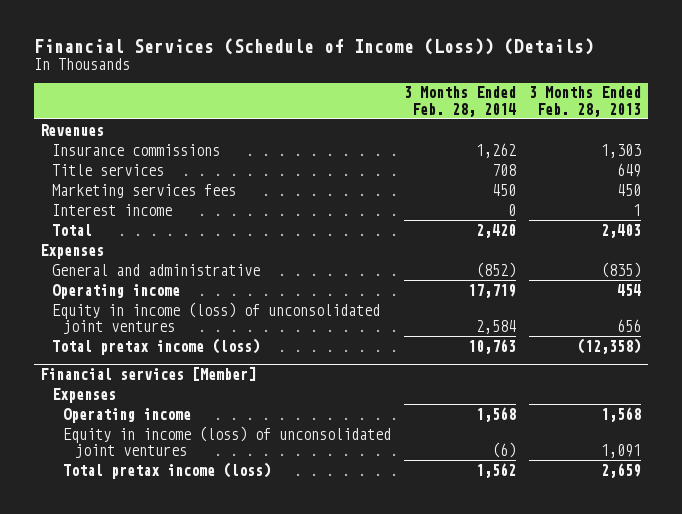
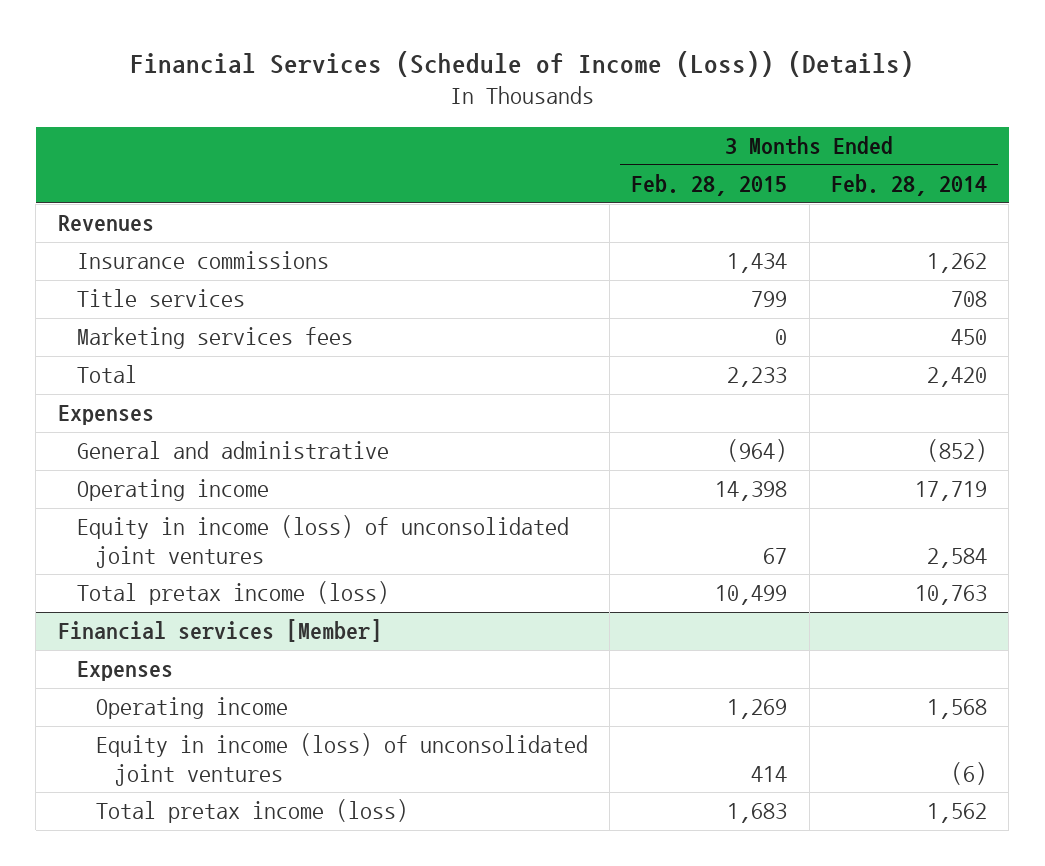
[529,86,642,117] 3 Months Ended Feb. 28, 2013 -> none
none -> [631,174,788,197] Feb. 28, 2015
[51,203,172,216] Interest income -> none

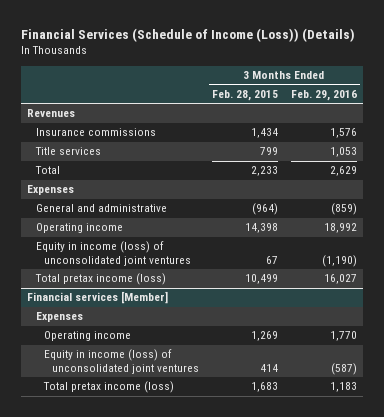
[831,174,988,197] Feb. 28, 2014 -> none
none -> [290,90,357,102] Feb. 29, 2016
[76,327,353,350] Marketing services fees -> none

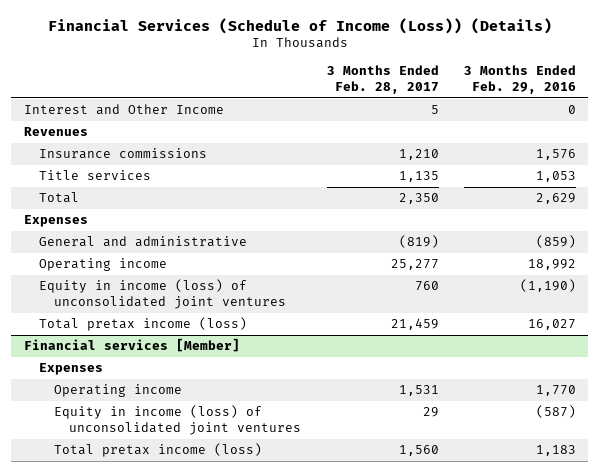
[211,90,278,102] Feb. 28, 2015 -> none
none -> [326,65,439,94] 3 Months Ended Feb. 28, 2017
none -> [23,104,224,116] Interest and Other Income

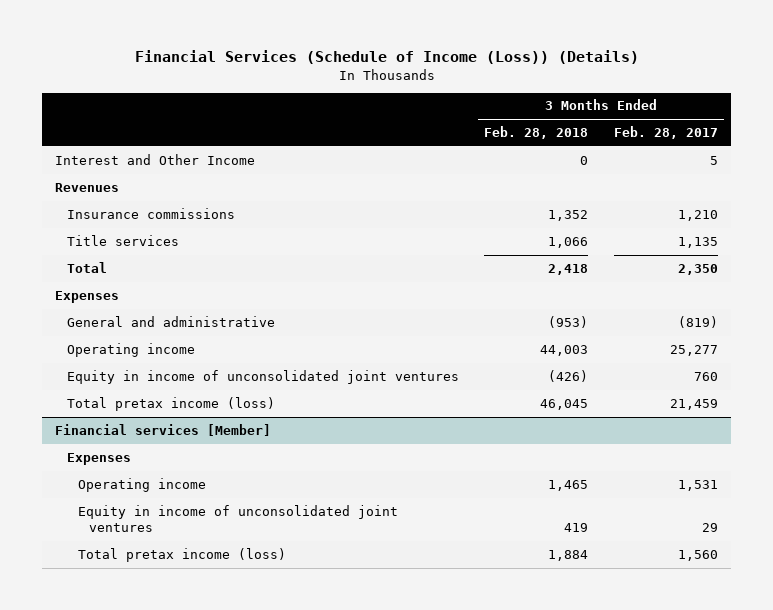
[463,65,576,94] 3 Months Ended Feb. 29, 2016 -> none
none -> [484,126,589,140] Feb. 28, 2018
[39,279,287,310] Equity in income (loss) of unconsolidated joint ventures -> [66,369,459,384] Equity in income of unconsolidated joint ventures
[54,405,302,436] Equity in income (loss) of unconsolidated joint ventures -> [77,504,398,533] Equity in income of unconsolidated joint ventures

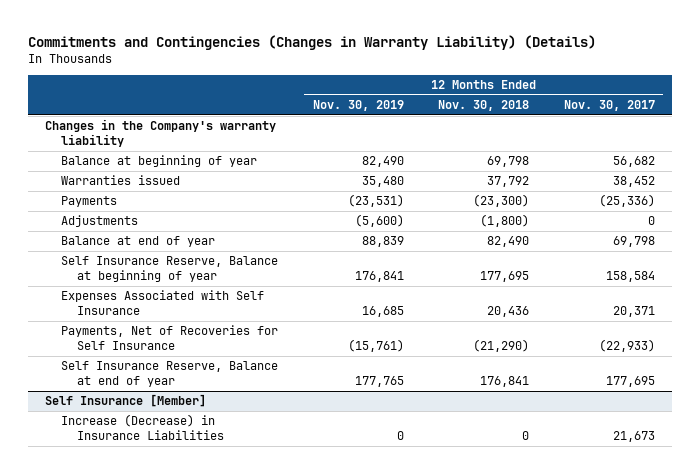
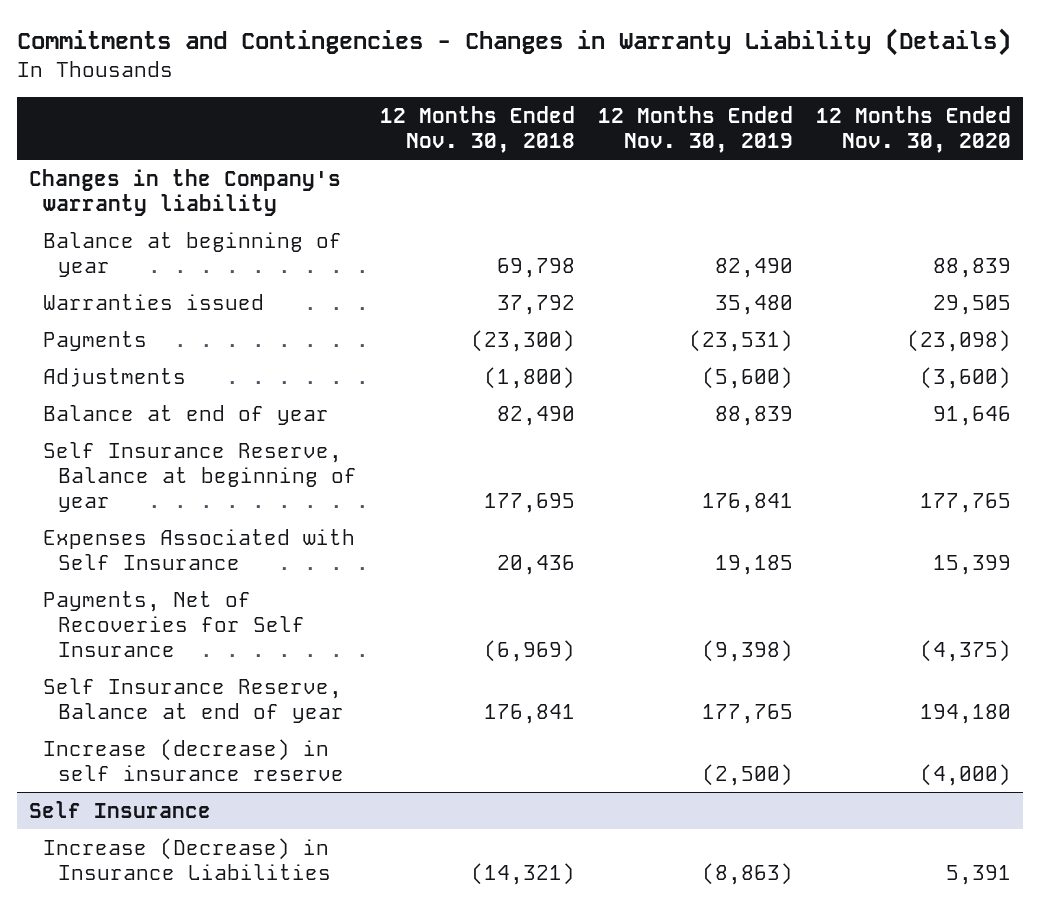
[28,34,597,50] Commitments and Contingencies (Changes in Warranty Liability) (Details) -> [17,27,1012,56] Commitments and Contingencies - Changes in Warranty Liability (Details)
[563,99,655,111] Nov. 30, 2017 -> none
none -> [816,105,1012,153] 12 Months Ended Nov. 30, 2020
[361,306,404,318] 16,685 -> [715,554,794,575] 19,185
[347,339,404,353] (15,761) -> [702,639,794,662] (9,398)
[473,339,530,353] (21,290) -> [484,639,576,662] (6,969)
none -> [43,738,345,781] Increase (decrease) in self insurance reserve
[45,394,207,408] Self Insurance [Member] -> [28,800,211,818] Self Insurance
[396,431,404,441] 0 -> [702,862,794,885] (8,863)
[522,431,530,441] 0 -> [471,862,576,885] (14,321)

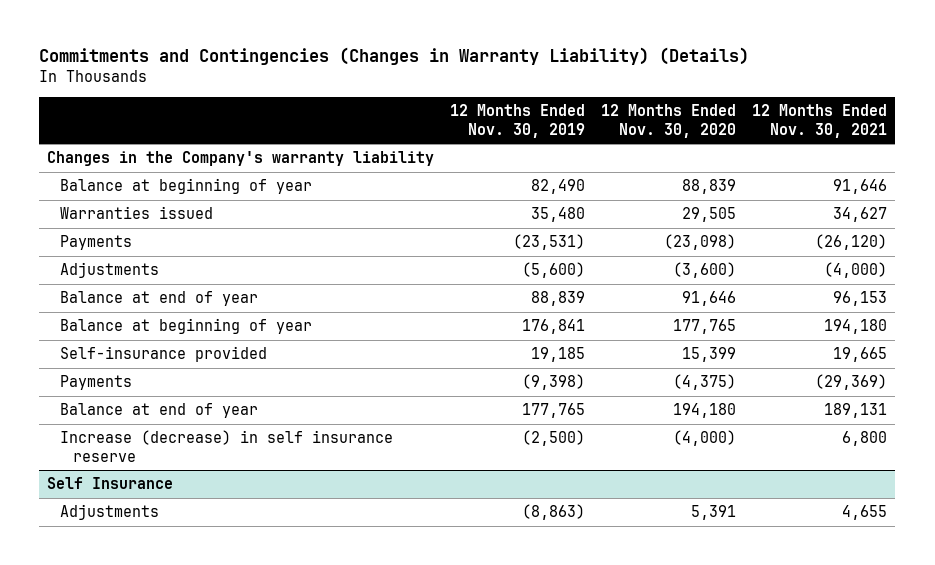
[17,27,1012,56] Commitments and Contingencies - Changes in Warranty Liability (Details) -> [39,47,750,66] Commitments and Contingencies (Changes in Warranty Liability) (Details)
[380,105,576,153] 12 Months Ended Nov. 30, 2018 -> none
none -> [752,103,888,138] 12 Months Ended Nov. 30, 2021
[43,441,358,512] Self Insurance Reserve, Balance at beginning of year -> [60,318,313,335] Balance at beginning of year
[43,528,356,570] Expenses Associated with Self Insurance -> [60,346,268,363] Self-insurance provided
[43,590,306,657] Payments, Net of Recoveries for Self Insurance -> [60,375,133,391] Payments
[43,677,345,723] Self Insurance Reserve, Balance at end of year -> [60,403,259,419] Balance at end of year
[43,837,332,880] Increase (Decrease) in Insurance Liabilities -> [60,504,160,521] Adjustments

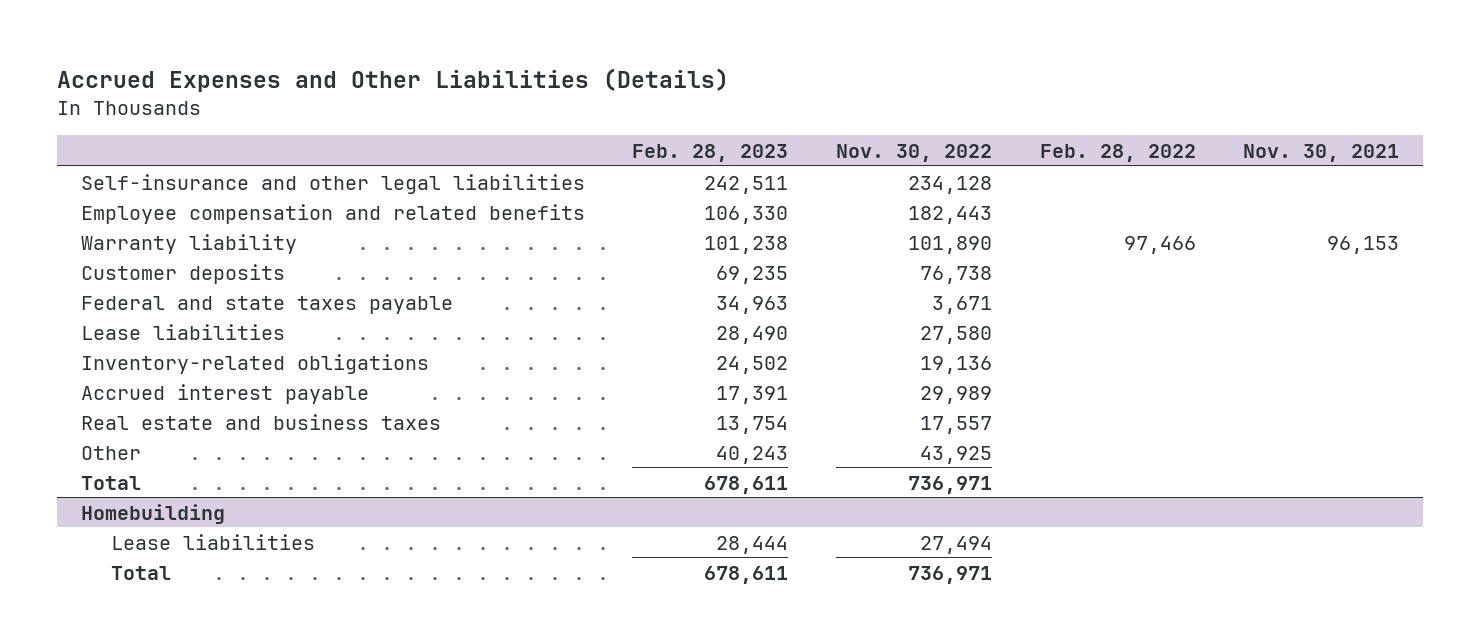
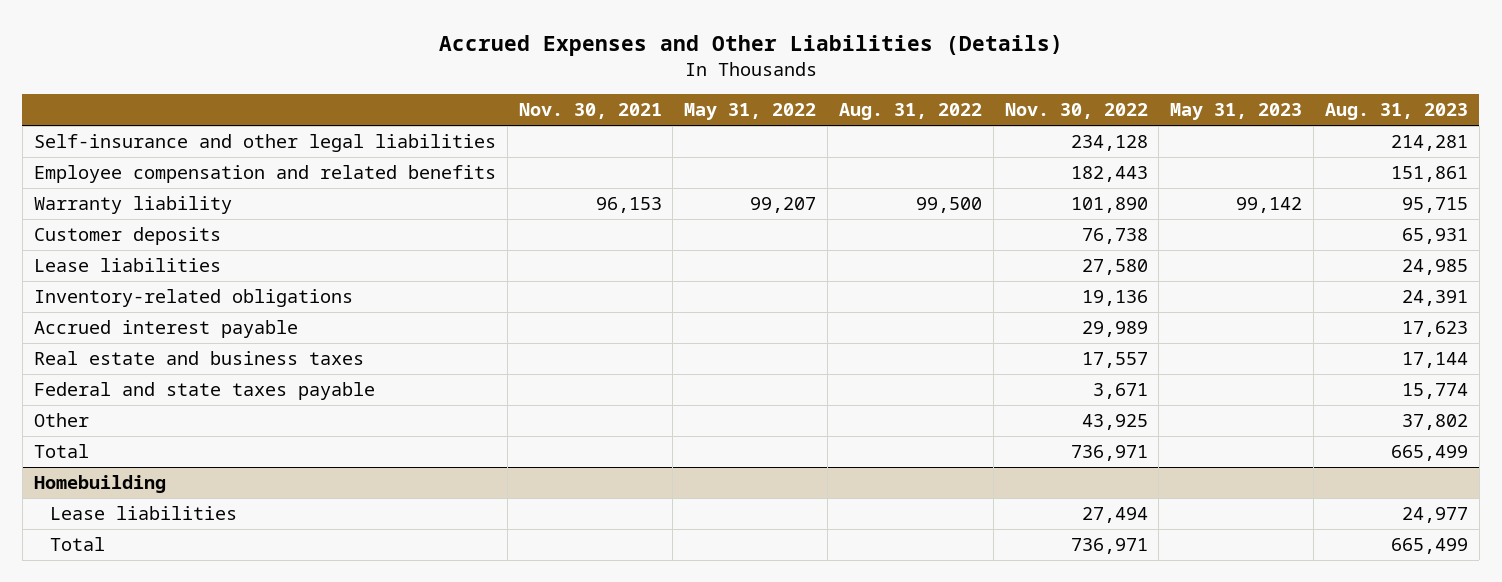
[632,143,789,162] Feb. 28, 2023 -> none
[1039,143,1196,162] Feb. 28, 2022 -> none
none -> [684,103,817,121] May 31, 2022
none -> [838,103,982,121] Aug. 31, 2022
none -> [1170,103,1303,121] May 31, 2023
none -> [1324,103,1468,121] Aug. 31, 2023
[80,295,453,314] Federal and state taxes payable -> [33,382,375,401] Federal and state taxes payable

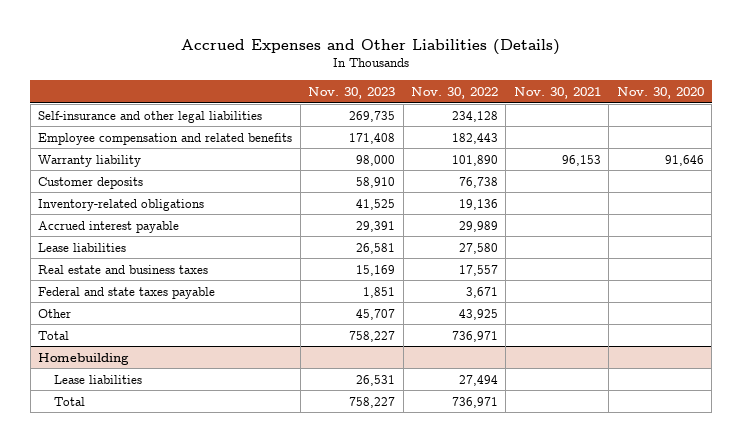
[684,103,817,121] May 31, 2022 -> none
[838,103,982,121] Aug. 31, 2022 -> none
[1170,103,1303,121] May 31, 2023 -> none
[1324,103,1468,121] Aug. 31, 2023 -> none
none -> [308,86,396,99] Nov. 30, 2023
none -> [616,86,704,99] Nov. 30, 2020
[33,258,221,273] Lease liabilities -> [38,242,127,252] Lease liabilities

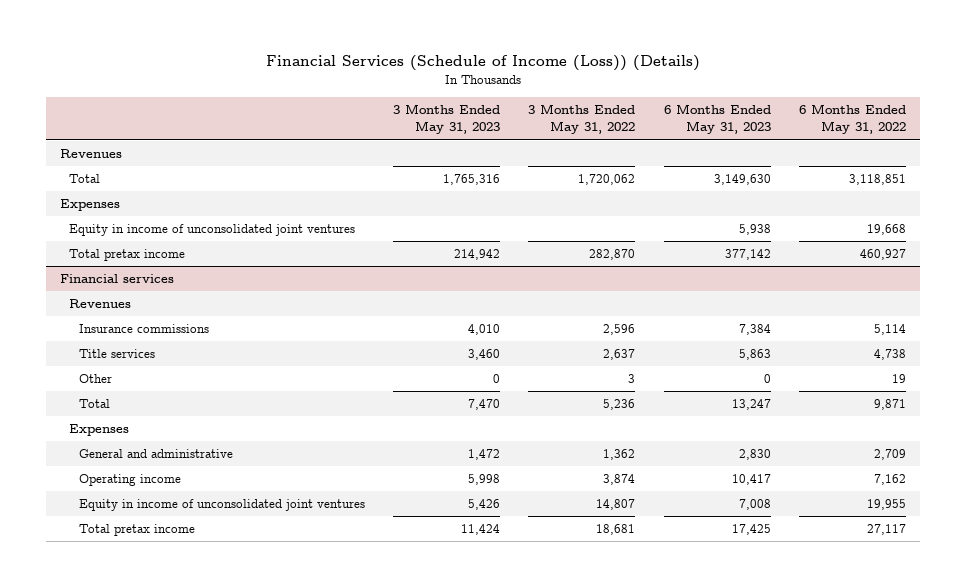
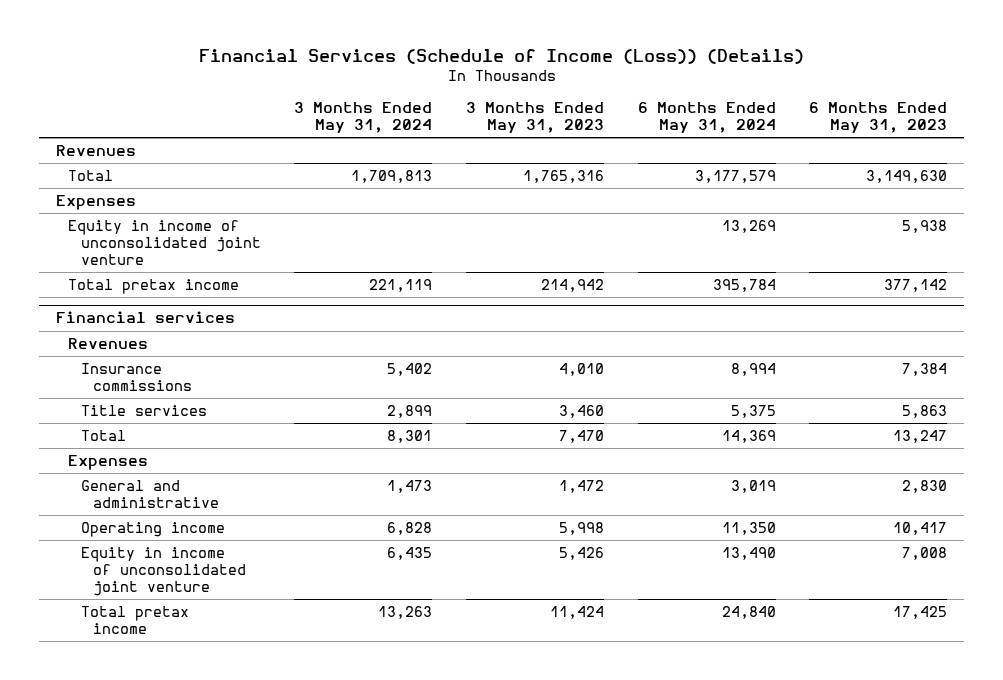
[528,104,636,135] 3 Months Ended May 31, 2022 -> none
[798,104,906,135] 6 Months Ended May 31, 2022 -> none
none -> [294,102,433,133] 3 Months Ended May 31, 2024
none -> [637,102,776,133] 6 Months Ended May 31, 2024
[69,224,356,237] Equity in income of unconsolidated joint ventures -> [68,220,261,265] Equity in income of unconsolidated joint venture
[78,374,112,384] Other -> none
[78,499,365,512] Equity in income of unconsolidated joint ventures -> [80,547,247,596] Equity in income of unconsolidated joint venture

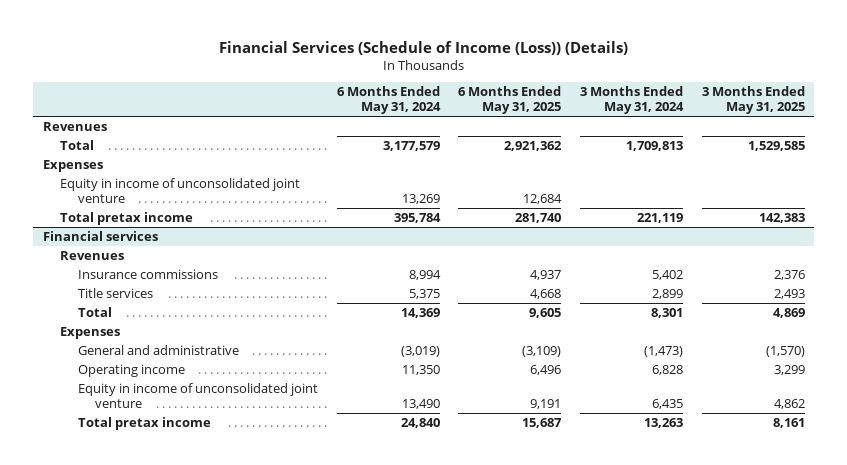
[465,102,604,133] 3 Months Ended May 31, 2023 -> none
[809,102,948,133] 6 Months Ended May 31, 2023 -> none
none -> [458,86,562,115] 6 Months Ended May 31, 2025
none -> [701,86,805,115] 3 Months Ended May 31, 2025
[387,480,433,494] 1,473 -> [643,346,683,358] (1,473)
[730,480,776,494] 3,019 -> [400,346,440,358] (3,019)

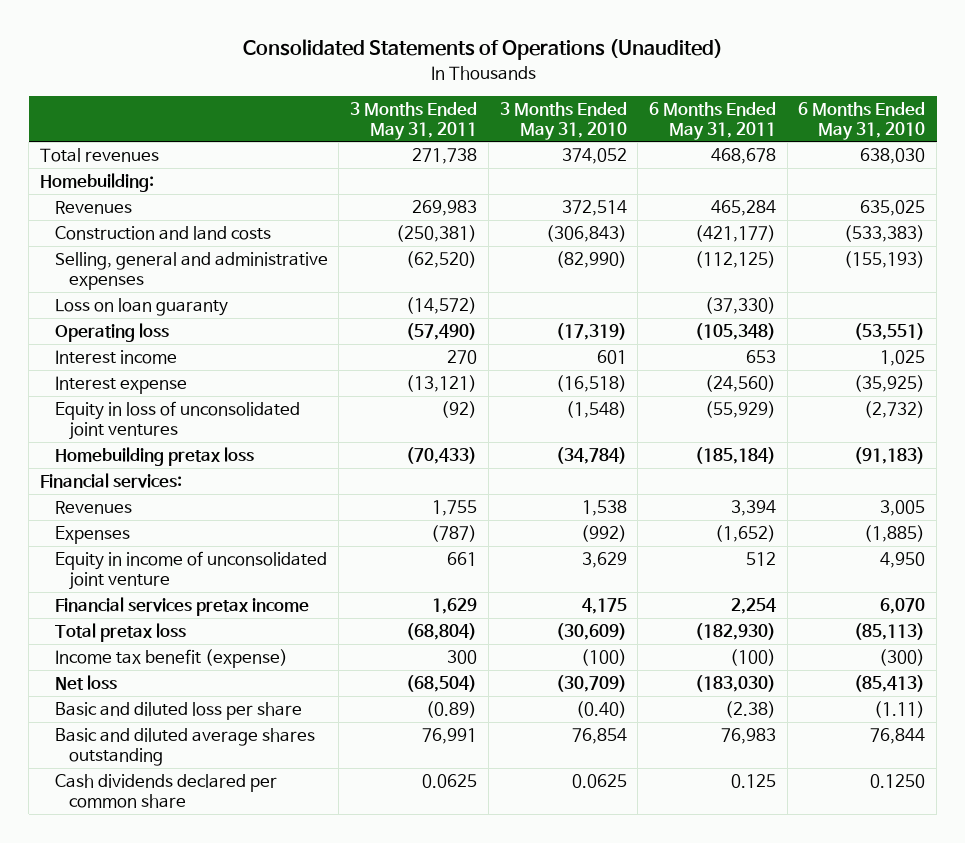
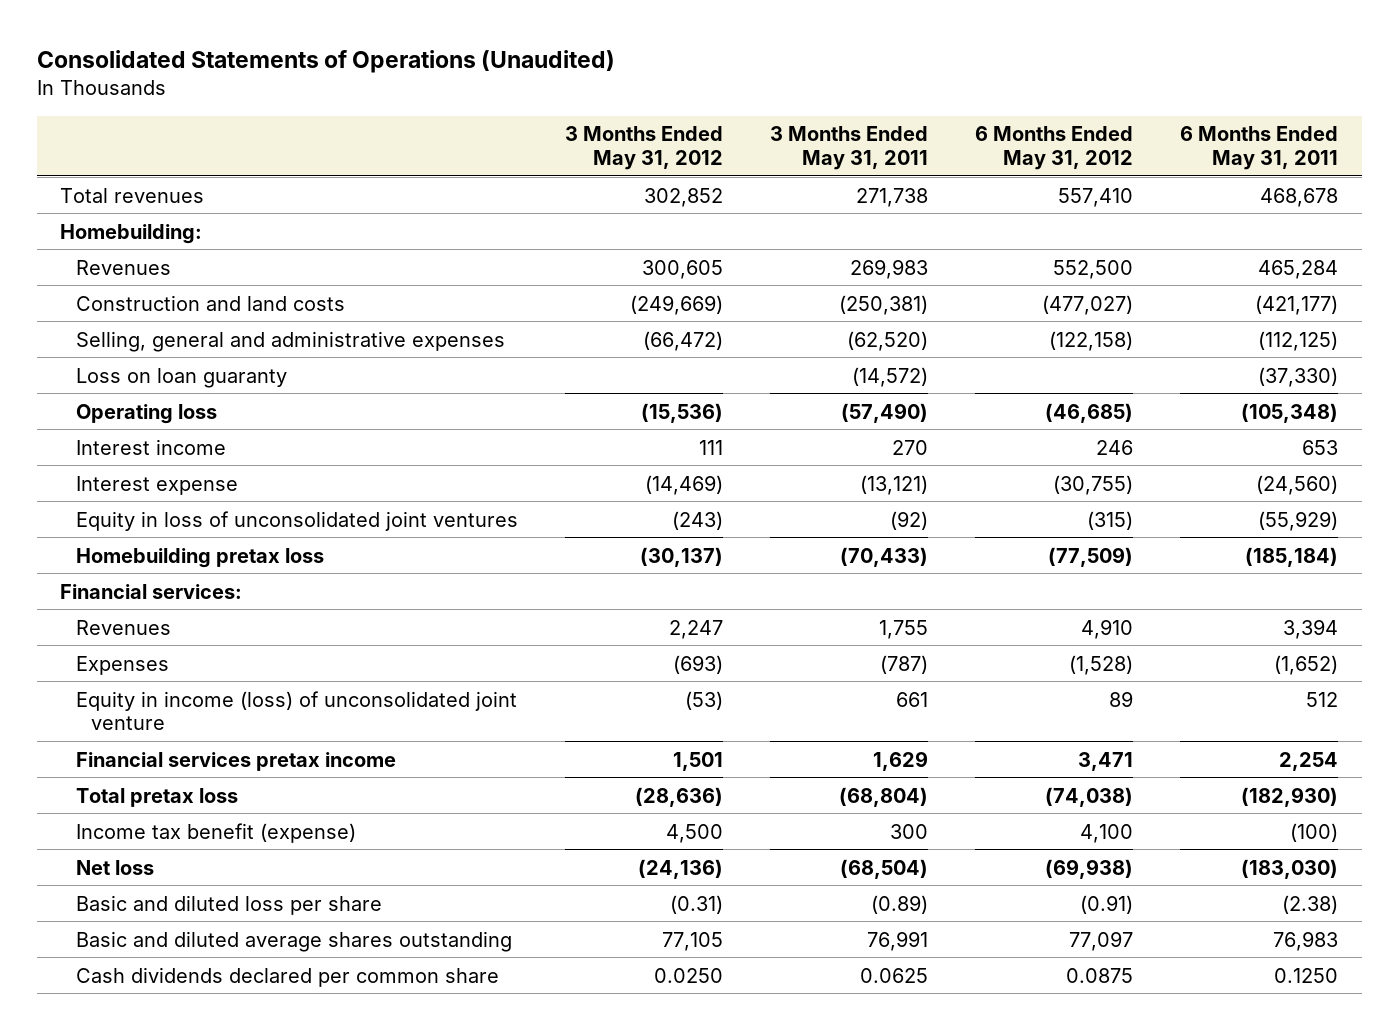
[499,101,627,140] 3 Months Ended May 31, 2010 -> none
[798,101,926,140] 6 Months Ended May 31, 2010 -> none
none -> [564,126,723,171] 3 Months Ended May 31, 2012
none -> [975,126,1134,171] 6 Months Ended May 31, 2012
[54,551,327,591] Equity in income of unconsolidated joint venture -> [75,690,517,731] Equity in income (loss) of unconsolidated joint venture
[730,774,776,789] 0.125 -> [1274,967,1339,983] 0.1250

